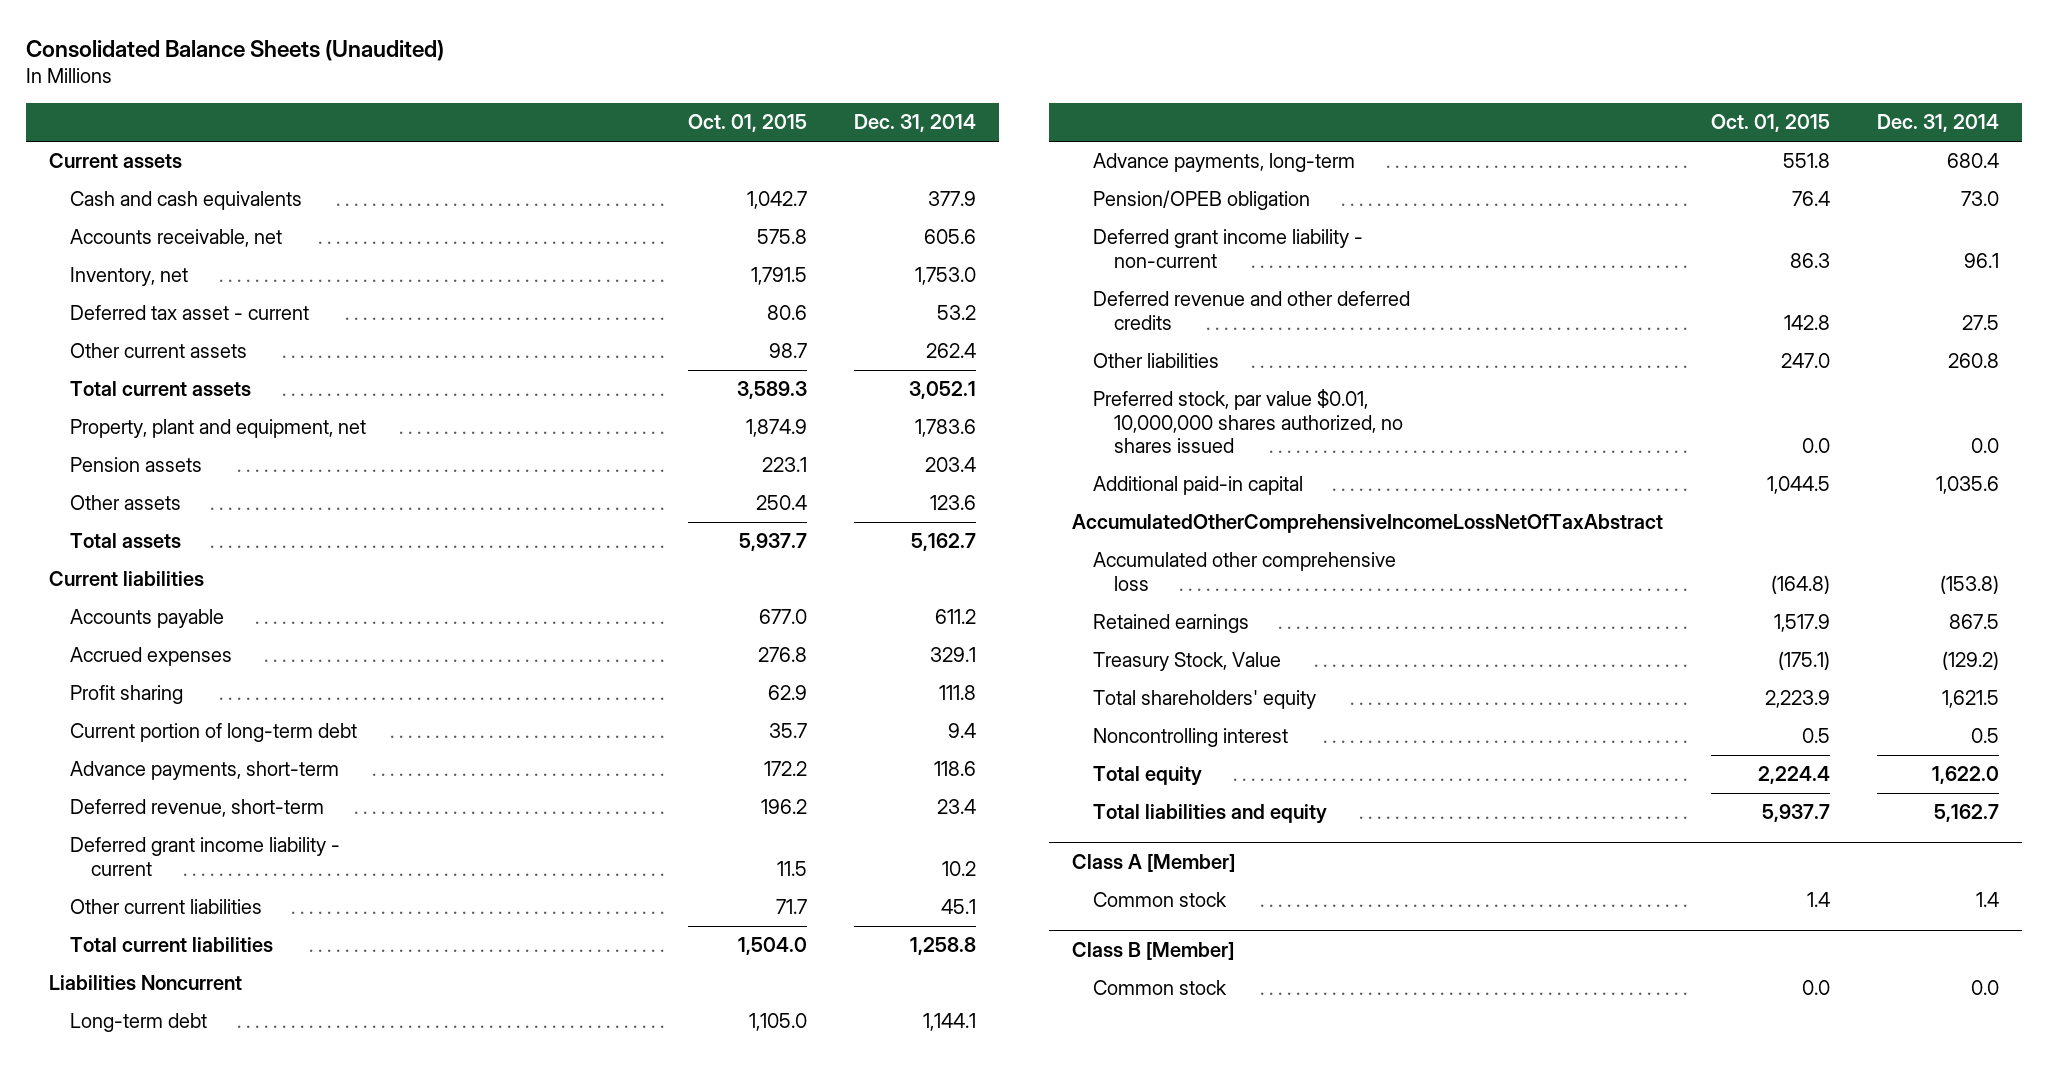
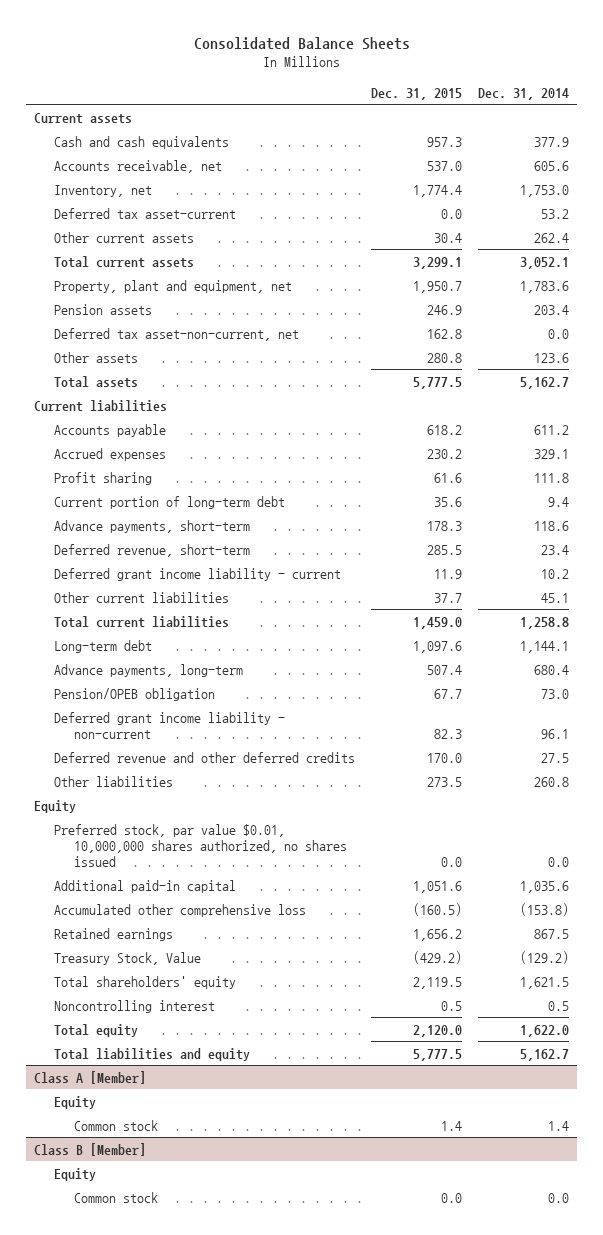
[25,39,444,61] Consolidated Balance Sheets (Unaudited) -> [193,36,410,50] Consolidated Balance Sheets
[687,114,807,133] Oct. 01, 2015 -> none
none -> [371,87,463,100] Dec. 31, 2015
[70,305,310,321] Deferred tax asset - current -> [54,207,237,219] Deferred tax asset-current
none -> [54,327,300,341] Deferred tax asset-non-current, net
[49,975,243,991] Liabilities Noncurrent -> none
none -> [34,799,77,813] Equity
[1072,514,1664,534] AccumulatedOtherComprehensiveIncomeLossNetOfTaxAbstract -> none
none -> [54,1095,97,1109] Equity
none -> [54,1167,97,1181] Equity

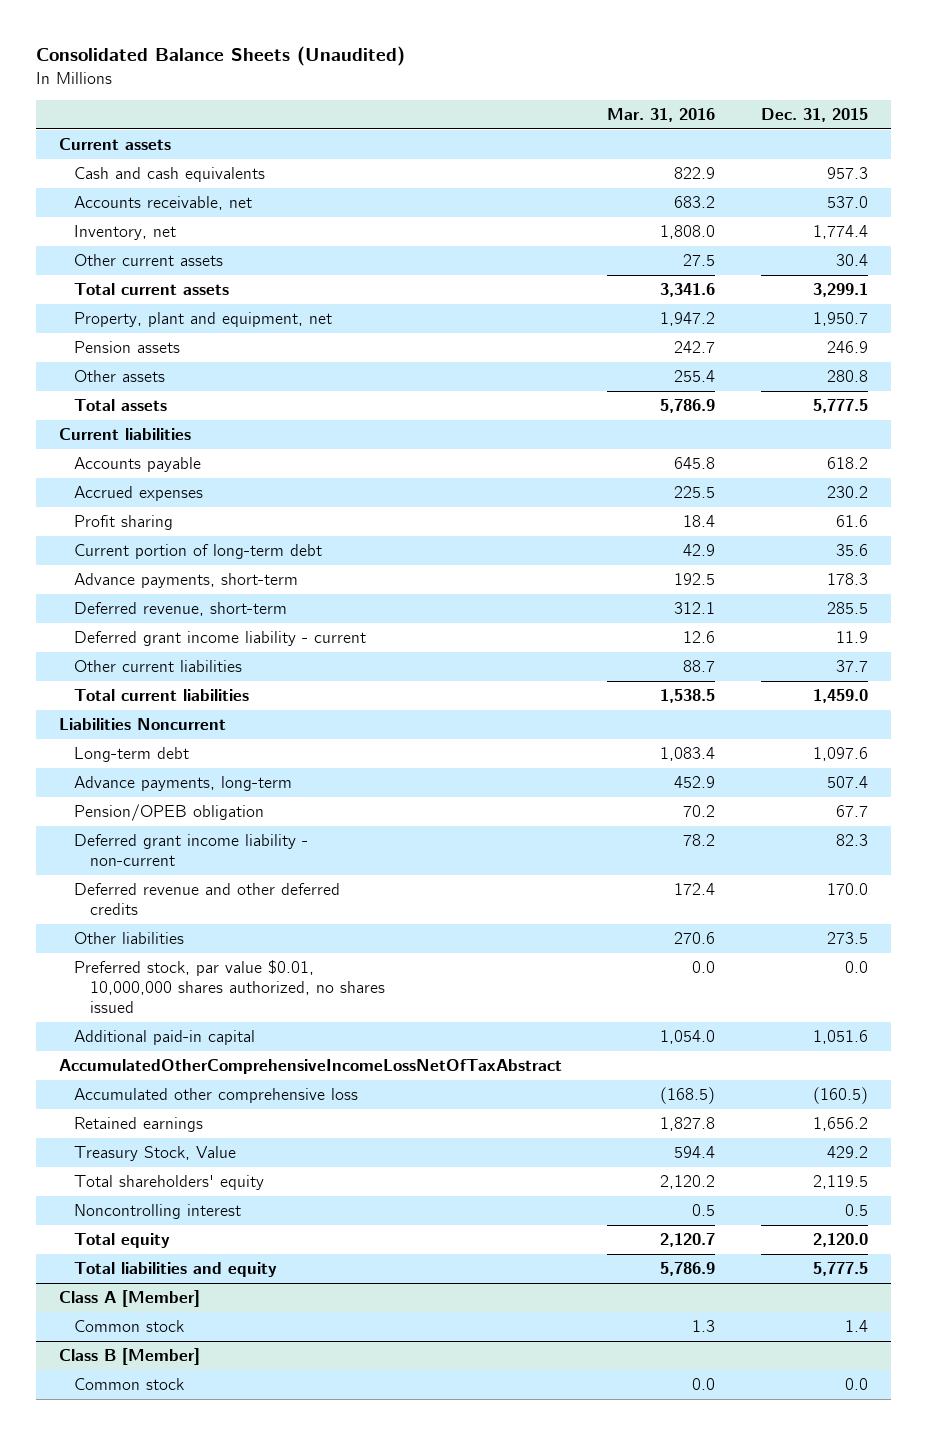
[193,36,410,50] Consolidated Balance Sheets -> [35,46,405,67] Consolidated Balance Sheets (Unaudited)
[478,87,570,100] Dec. 31, 2014 -> none
none -> [607,108,716,123] Mar. 31, 2016
[54,207,237,219] Deferred tax asset-current -> none
[54,327,300,341] Deferred tax asset-non-current, net -> none
none -> [58,718,226,731] Liabilities Noncurrent
[34,799,77,813] Equity -> none
none -> [58,1059,562,1075] AccumulatedOtherComprehensiveIncomeLossNetOfTaxAbstract
[413,950,463,964] (429.2) -> [827,1146,869,1159] 429.2
[54,1095,97,1109] Equity -> none
[54,1167,97,1181] Equity -> none

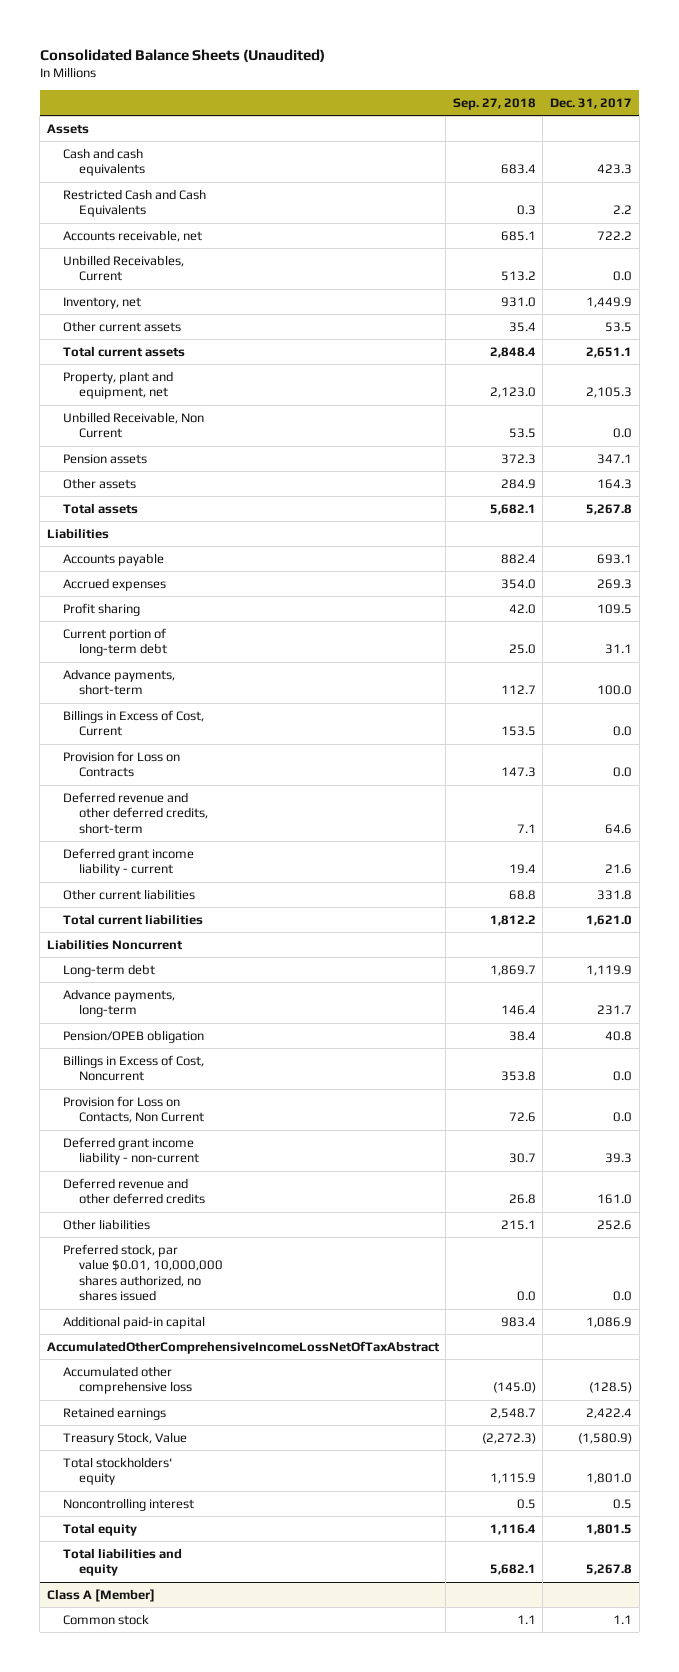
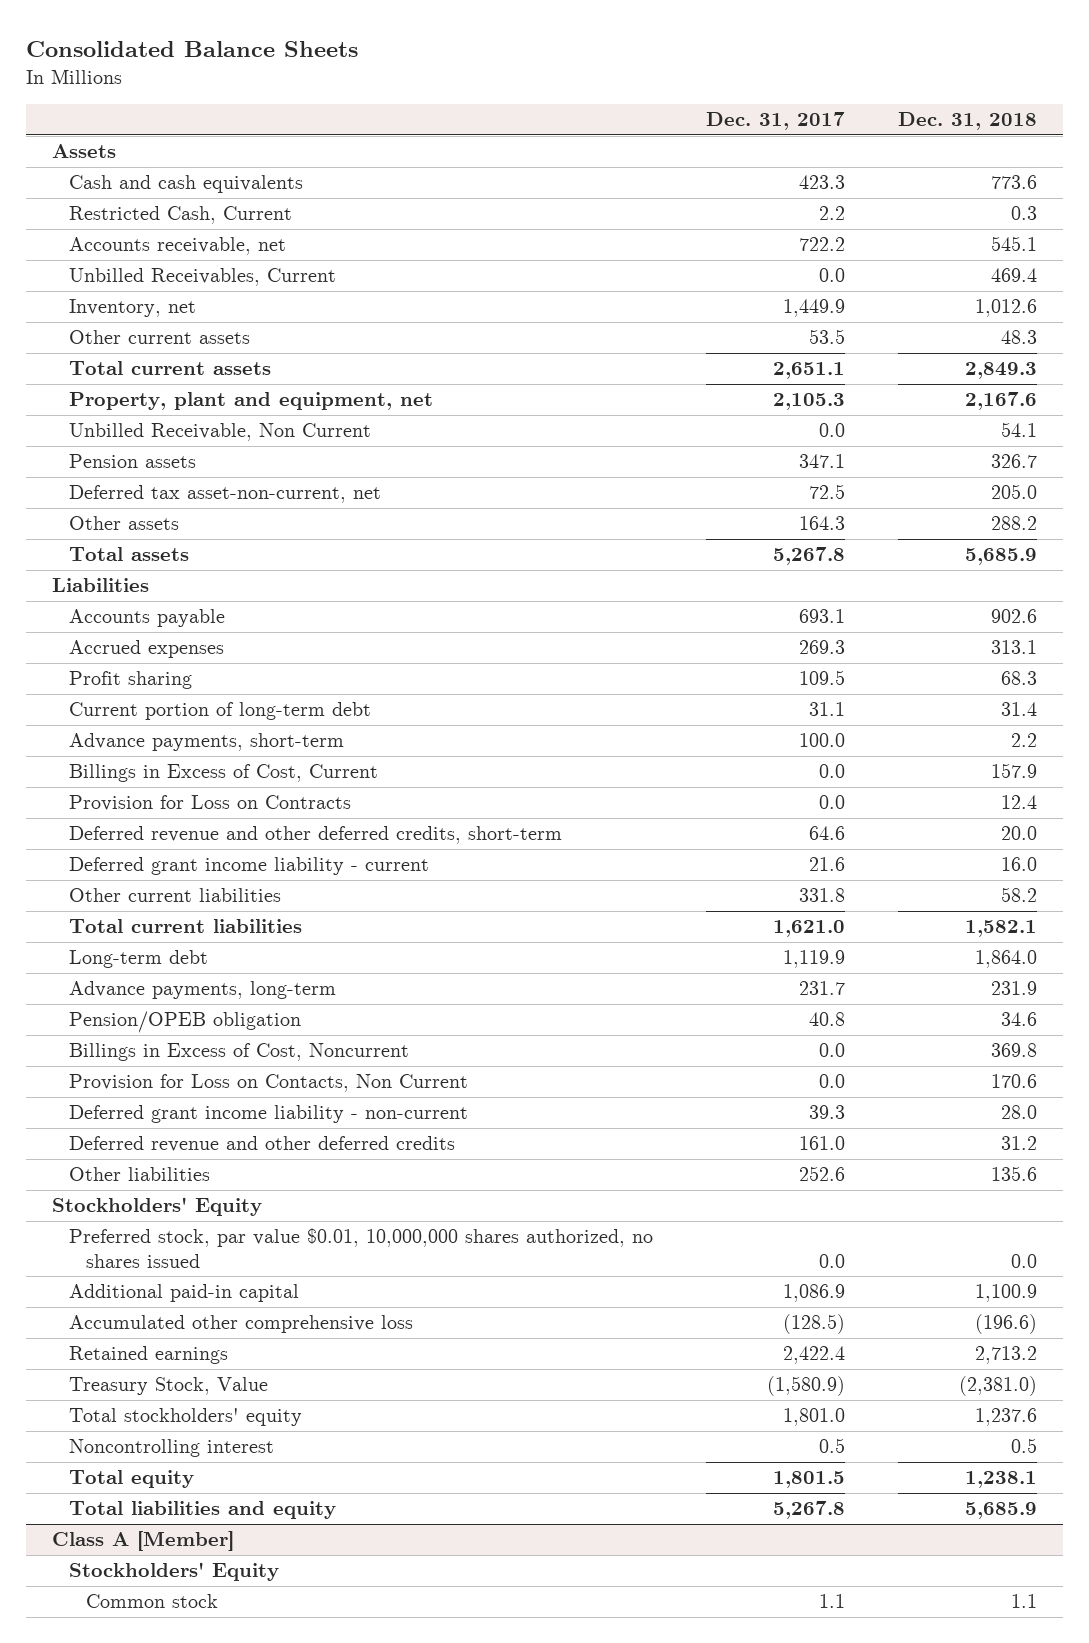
[39,48,325,62] Consolidated Balance Sheets (Unaudited) -> [26,41,359,58] Consolidated Balance Sheets
[452,97,536,110] Sep. 27, 2018 -> none
none -> [897,112,1037,131] Dec. 31, 2018
[62,188,206,218] Restricted Cash and Cash Equivalents -> none
none -> [69,206,293,225] Restricted Cash, Current
none -> [69,485,382,504] Deferred tax asset-non-current, net
[46,938,183,950] Liabilities Noncurrent -> none
none -> [52,1197,263,1217] Stockholders' Equity
[46,1340,440,1354] AccumulatedOtherComprehensiveIncomeLossNetOfTaxAbstract -> none
none -> [69,1562,280,1582] Stockholders' Equity

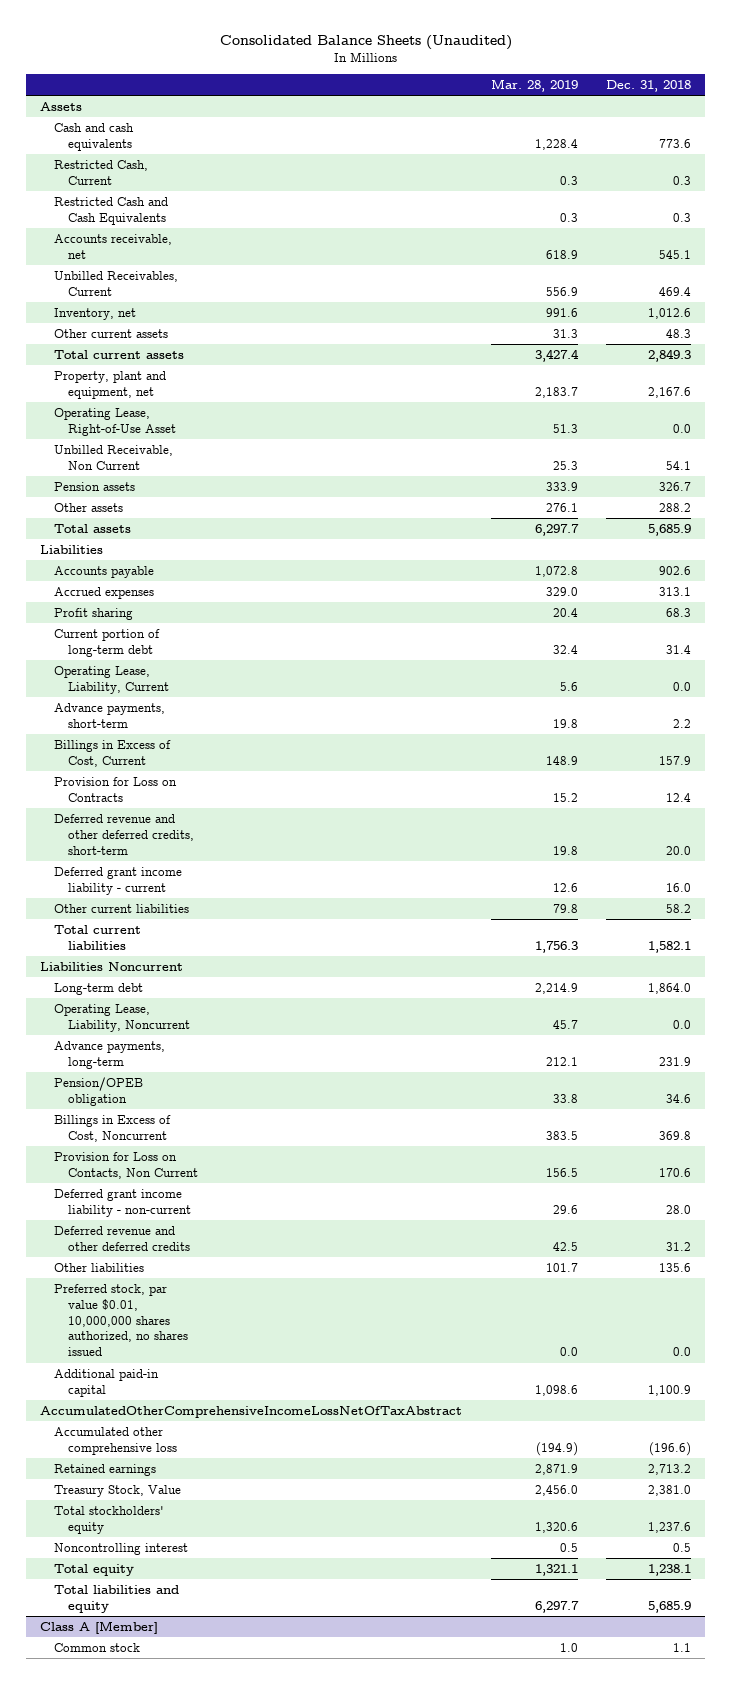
[26,41,359,58] Consolidated Balance Sheets -> [219,35,512,51] Consolidated Balance Sheets (Unaudited)
[706,112,846,131] Dec. 31, 2017 -> none
none -> [490,78,578,92] Mar. 28, 2019
none -> [54,196,169,225] Restricted Cash and Cash Equivalents
none -> [54,407,177,436] Operating Lease, Right-of-Use Asset
[69,485,382,504] Deferred tax asset-non-current, net -> none
none -> [54,665,170,694] Operating Lease, Liability, Current
none -> [40,961,184,971] Liabilities Noncurrent
none -> [54,1003,191,1032] Operating Lease, Liability, Noncurrent
[52,1197,263,1217] Stockholders' Equity -> none
none -> [40,1405,463,1418] AccumulatedOtherComprehensiveIncomeLossNetOfTaxAbstract
[958,1376,1037,1397] (2,381.0) -> [648,1484,692,1496] 2,381.0
[69,1562,280,1582] Stockholders' Equity -> none

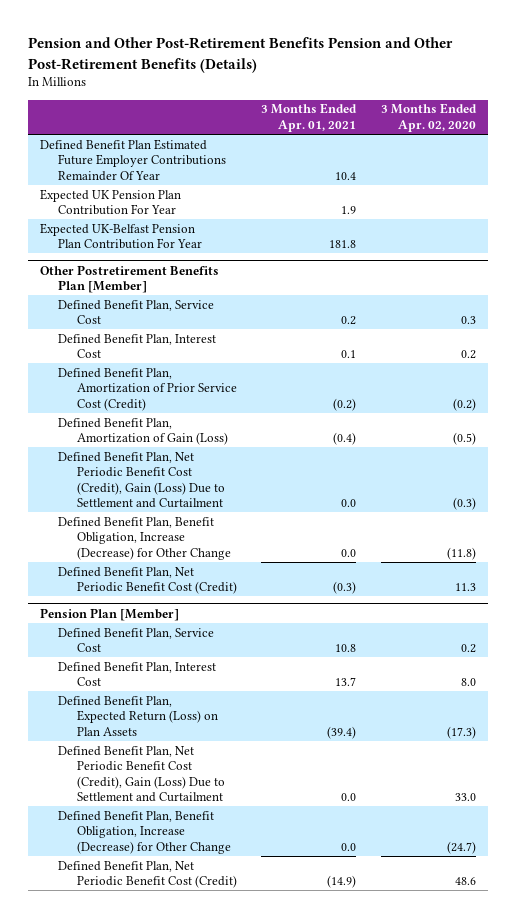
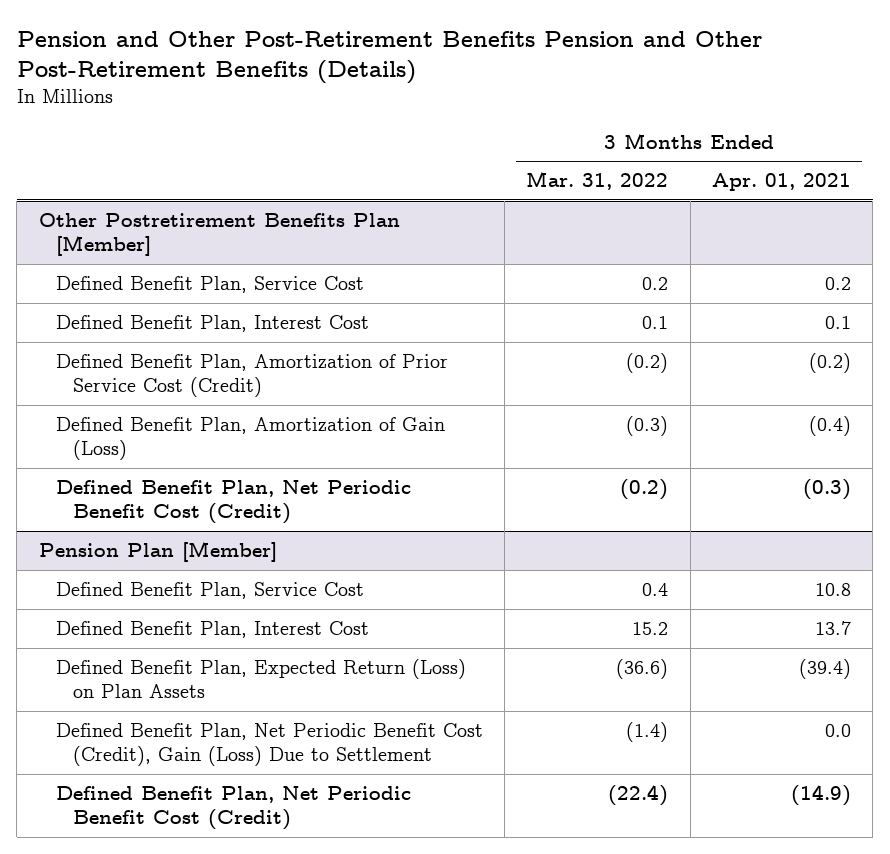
[380,103,477,132] 3 Months Ended Apr. 02, 2020 -> none
none -> [526,171,669,191] Mar. 31, 2022
[39,138,227,181] Defined Benefit Plan Estimated Future Employer Contributions Remainder Of Year -> none
[39,188,181,216] Expected UK Pension Plan Contribution For Year -> none
[39,222,203,250] Expected UK-Belfast Pension Plan Contribution For Year -> none
[58,451,225,509] Defined Benefit Plan, Net Periodic Benefit Cost (Credit), Gain (Loss) Due to Settlement and Curtailment -> none
[58,516,231,560] Defined Benefit Plan, Benefit Obligation, Increase (Decrease) for Other Change -> none
[58,810,231,854] Defined Benefit Plan, Benefit Obligation, Increase (Decrease) for Other Change -> none
[58,745,225,803] Defined Benefit Plan, Net Periodic Benefit Cost (Credit), Gain (Loss) Due to Settlement and Curtailment -> [55,723,483,767] Defined Benefit Plan, Net Periodic Benefit Cost (Credit), Gain (Loss) Due to Settlement

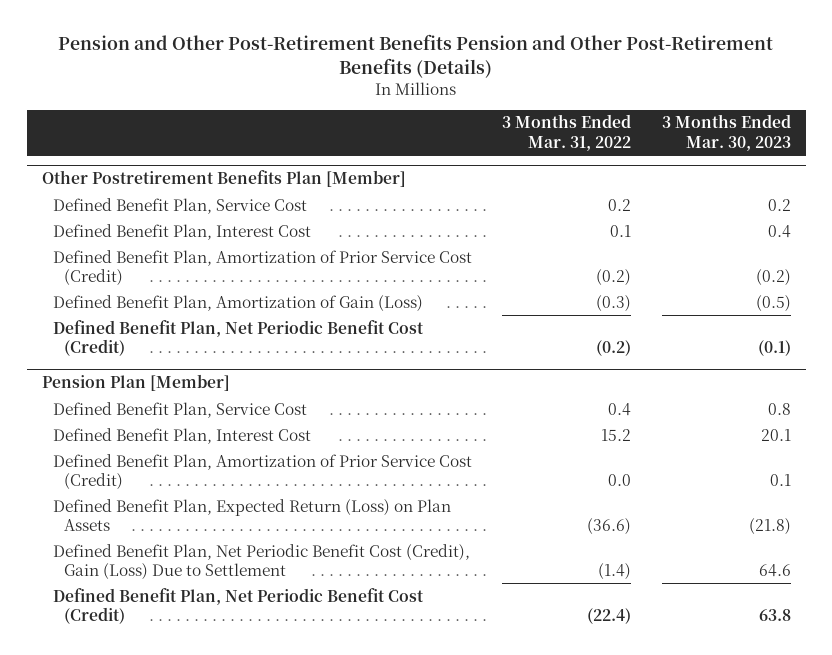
[712,173,852,192] Apr. 01, 2021 -> none
none -> [661,114,791,151] 3 Months Ended Mar. 30, 2023
none -> [52,453,472,490] Defined Benefit Plan, Amortization of Prior Service Cost (Credit)

